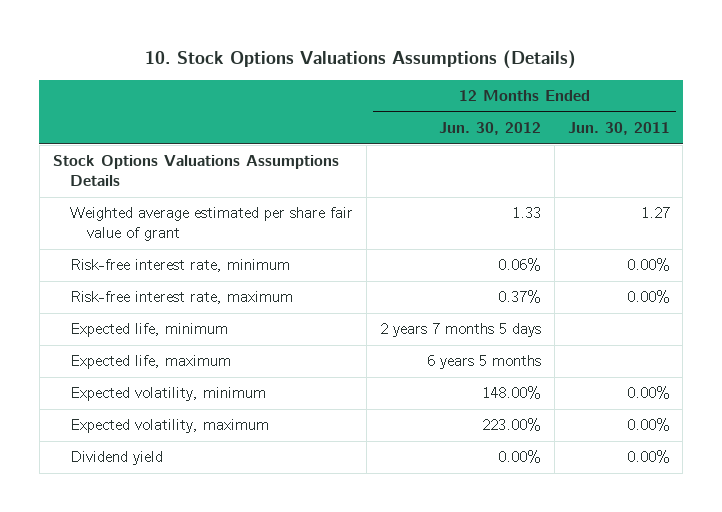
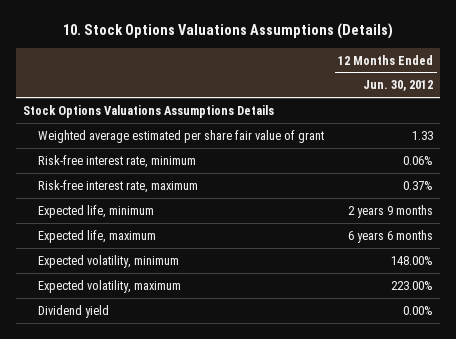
[567,122,670,136] Jun. 30, 2011 -> none
[379,323,541,338] 2 years 7 months 5 days -> [348,204,434,218] 2 years 9 months
[426,355,541,370] 6 years 5 months -> [348,229,434,243] 6 years 6 months

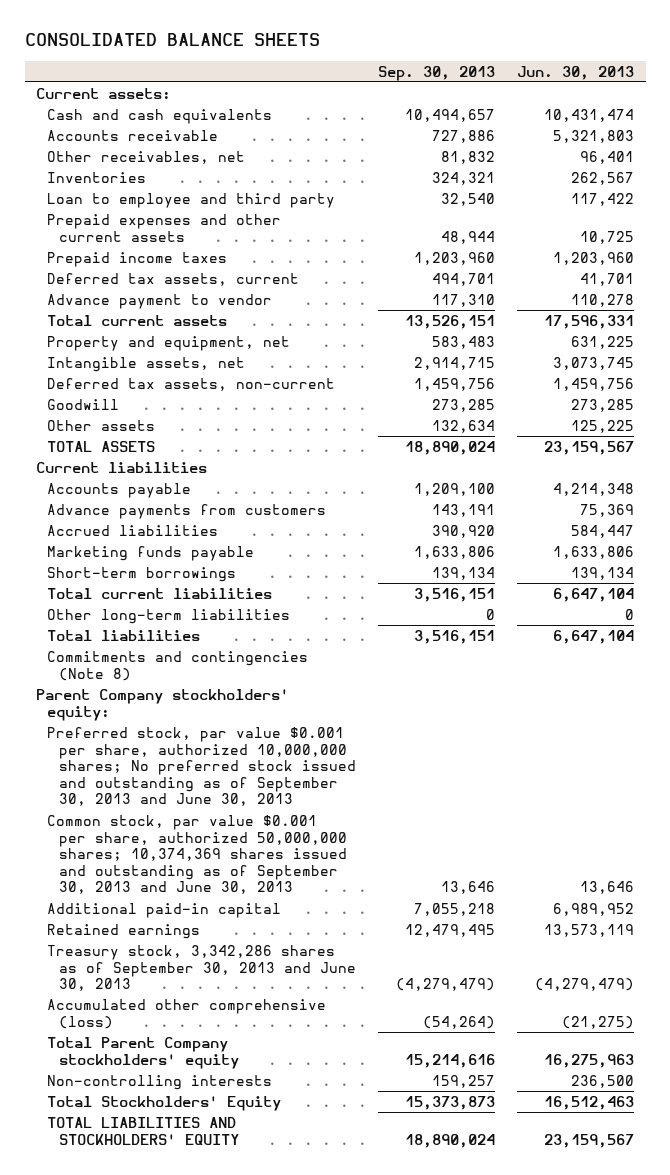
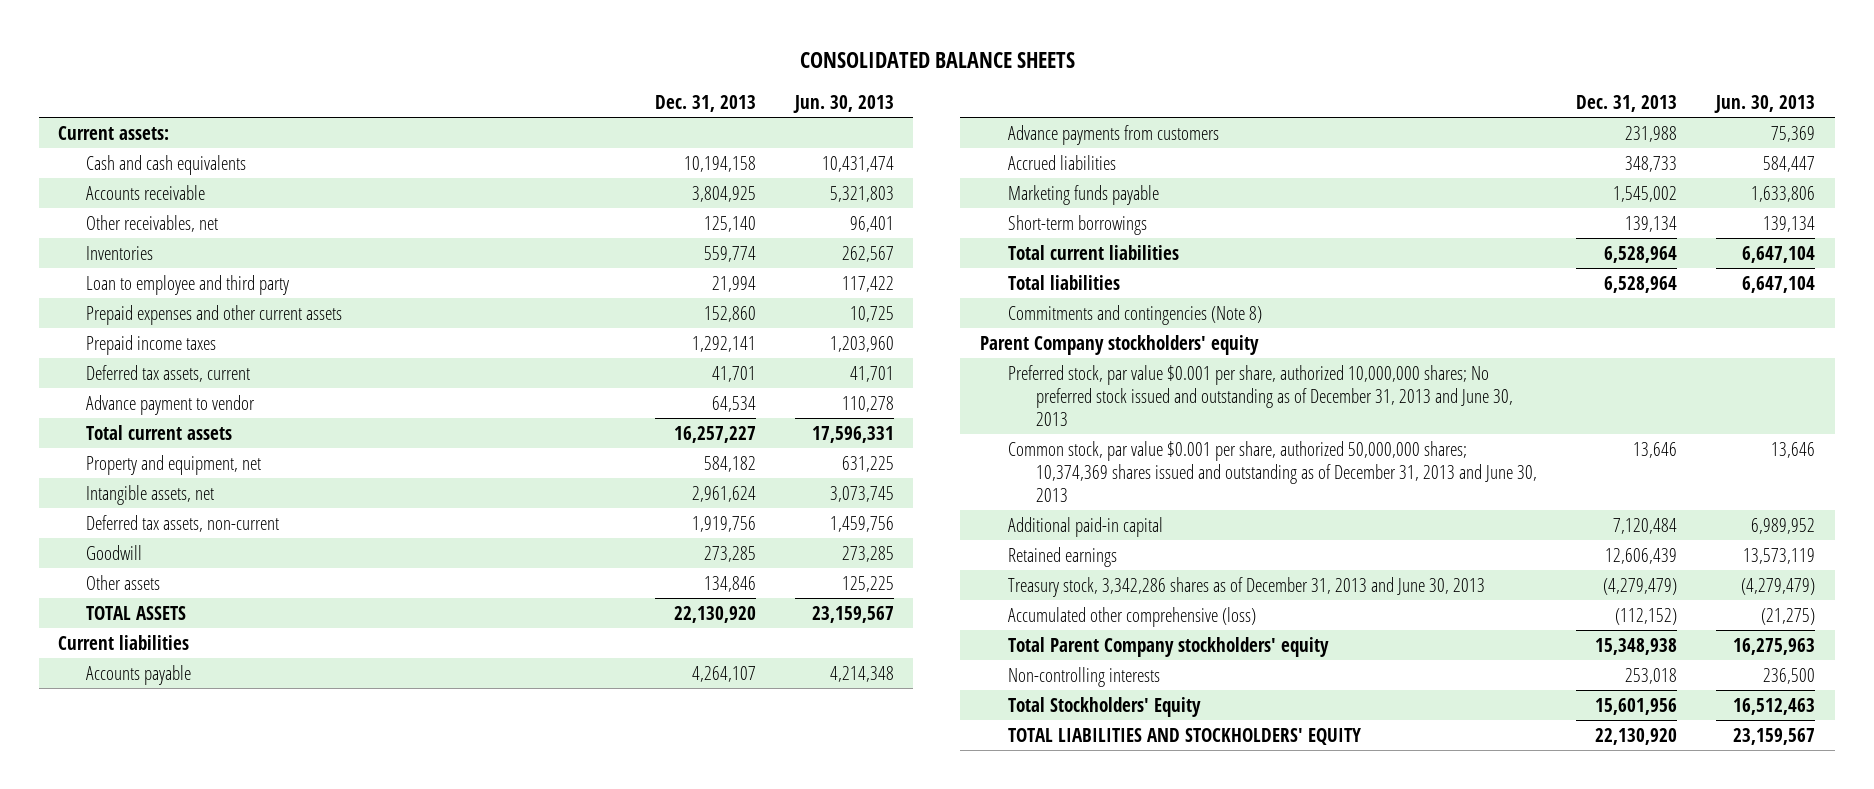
[378,65,496,81] Sep. 30, 2013 -> none
none -> [654,94,756,112] Dec. 31, 2013
[47,608,291,624] Other long-term liabilities -> none
[35,688,289,721] Parent Company stockholders' equity: -> [980,334,1260,355] Parent Company stockholders' equity
[47,726,356,807] Preferred stock, par value $0.001 per share, authorized 10,000,000 shares; No preferred stock issued and outstanding as of September 30, 2013 and June 30, 2013 -> [1008,364,1514,426] Preferred stock, par value $0.001 per share, authorized 10,000,000 shares; No preferred stock issued and outstanding as of December 31, 2013 and June 30, 2013
[47,814,347,895] Common stock, par value $0.001 per share, authorized 50,000,000 shares; 10,374,369 shares issued and outstanding as of September 30, 2013 and June 30, 2013 -> [1008,440,1538,502] Common stock, par value $0.001 per share, authorized 50,000,000 shares; 10,374,369 shares issued and outstanding as of December 31, 2013 and June 30, 2013
[47,944,356,992] Treasury stock, 3,342,286 shares as of September 30, 2013 and June 30, 2013 -> [1008,576,1486,597] Treasury stock, 3,342,286 shares as of December 31, 2013 and June 30, 2013

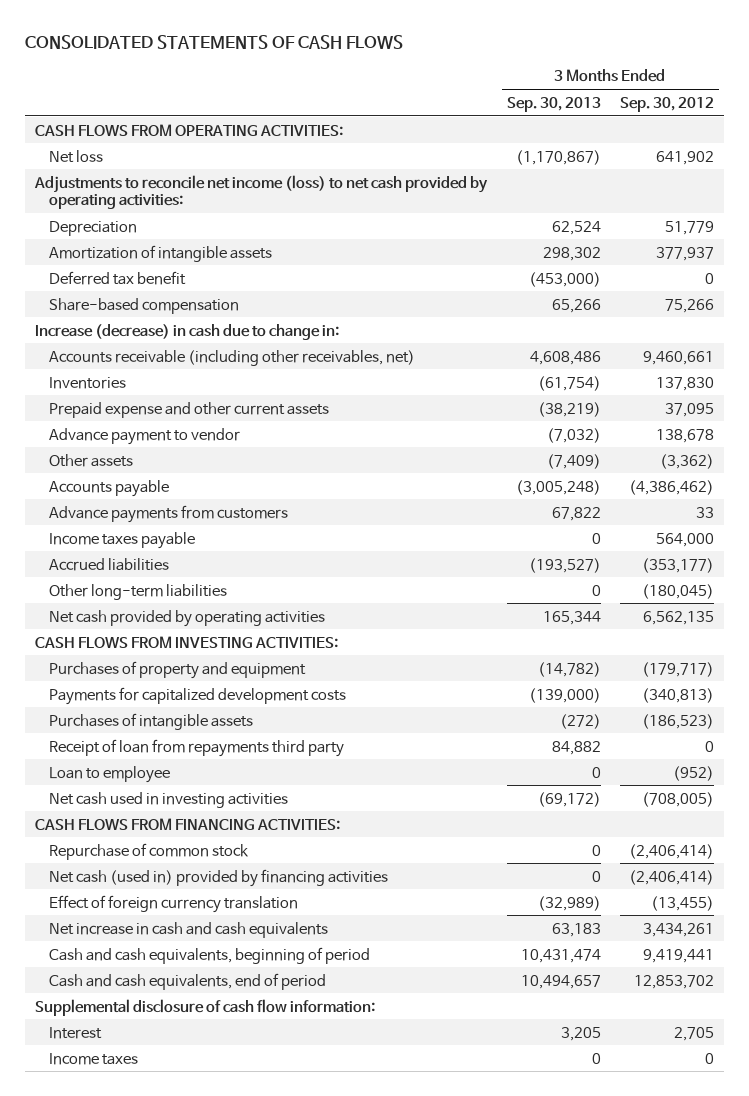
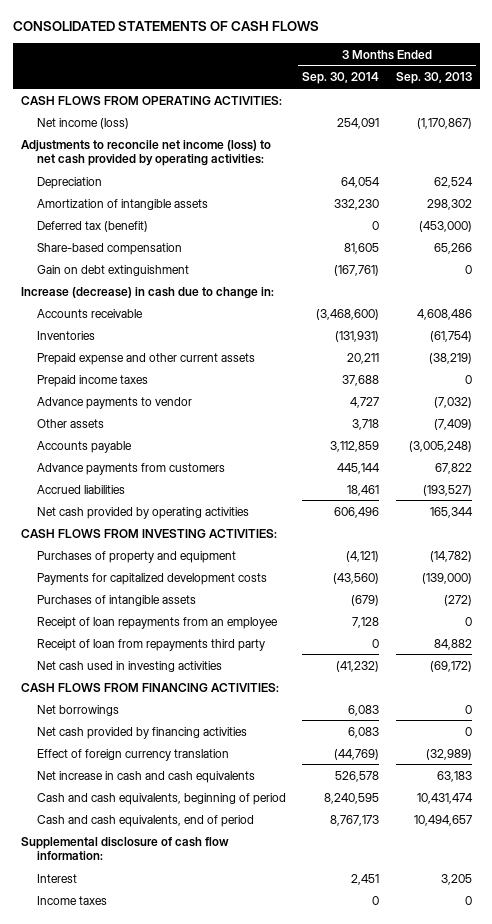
[619,96,714,112] Sep. 30, 2012 -> none
none -> [302,72,380,85] Sep. 30, 2014
[48,149,103,163] Net loss -> [37,117,130,129] Net income (loss)
[48,270,186,285] Deferred tax benefit -> [37,220,149,232] Deferred tax (benefit)
none -> [37,264,190,276] Gain on debt extinguishment
[48,349,415,366] Accounts receivable (including other receivables, net) -> [37,308,144,318] Accounts receivable
none -> [37,374,149,387] Prepaid income taxes
[48,427,240,445] Advance payment to vendor -> [37,396,193,409] Advance payments to vendor
[48,531,195,549] Income taxes payable -> none
[48,583,227,600] Other long-term liabilities -> none
none -> [37,616,279,629] Receipt of loan repayments from an employee
[48,765,170,783] Loan to employee -> none
[48,842,249,860] Repurchase of common stock -> none
none -> [37,704,120,716] Net borrowings
[48,868,388,887] Net cash (used in) provided by financing activities -> [37,726,248,739] Net cash provided by financing activities

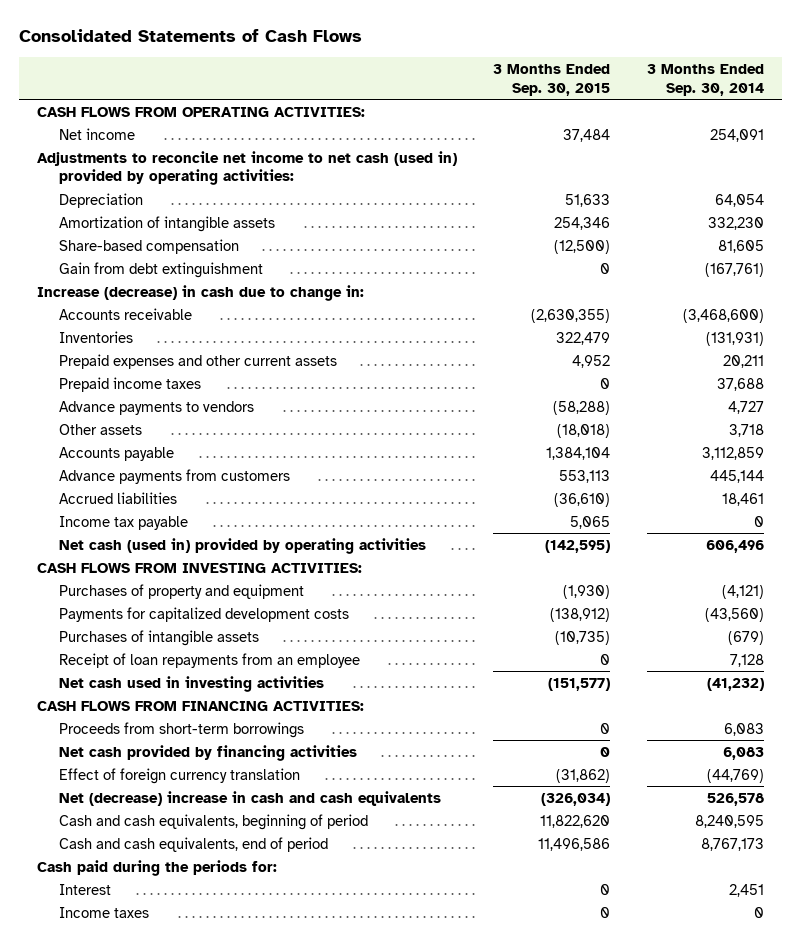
[12,21,319,32] CONSOLIDATED STATEMENTS OF CASH FLOWS -> [18,29,362,43] Consolidated Statements of Cash Flows
[395,72,472,85] Sep. 30, 2013 -> none
none -> [493,63,611,96] 3 Months Ended Sep. 30, 2015
[37,117,130,129] Net income (loss) -> [58,127,135,140] Net income
[20,139,271,166] Adjustments to reconcile net income (loss) to net cash provided by operating activities: -> [36,150,457,186] Adjustments to reconcile net income to net cash (used in) provided by operating activities:
[37,220,149,232] Deferred tax (benefit) -> none
[37,264,190,276] Gain on debt extinguishment -> [58,261,263,278] Gain from debt extinguishment
[37,352,256,365] Prepaid expense and other current assets -> [58,353,337,369] Prepaid expenses and other current assets
[37,396,193,409] Advance payments to vendor -> [58,400,254,415] Advance payments to vendors
none -> [58,515,188,530] Income tax payable
[37,506,250,519] Net cash provided by operating activities -> [58,537,426,554] Net cash (used in) provided by operating activities
[37,638,266,651] Receipt of loan from repayments third party -> none
[37,704,120,716] Net borrowings -> [58,721,304,738] Proceeds from short-term borrowings
[37,770,256,783] Net increase in cash and cash equivalents -> [58,790,441,806] Net (decrease) increase in cash and cash equivalents
[20,836,229,860] Supplemental disclosure of cash flow information: -> none
none -> [36,859,277,876] Cash paid during the periods for:

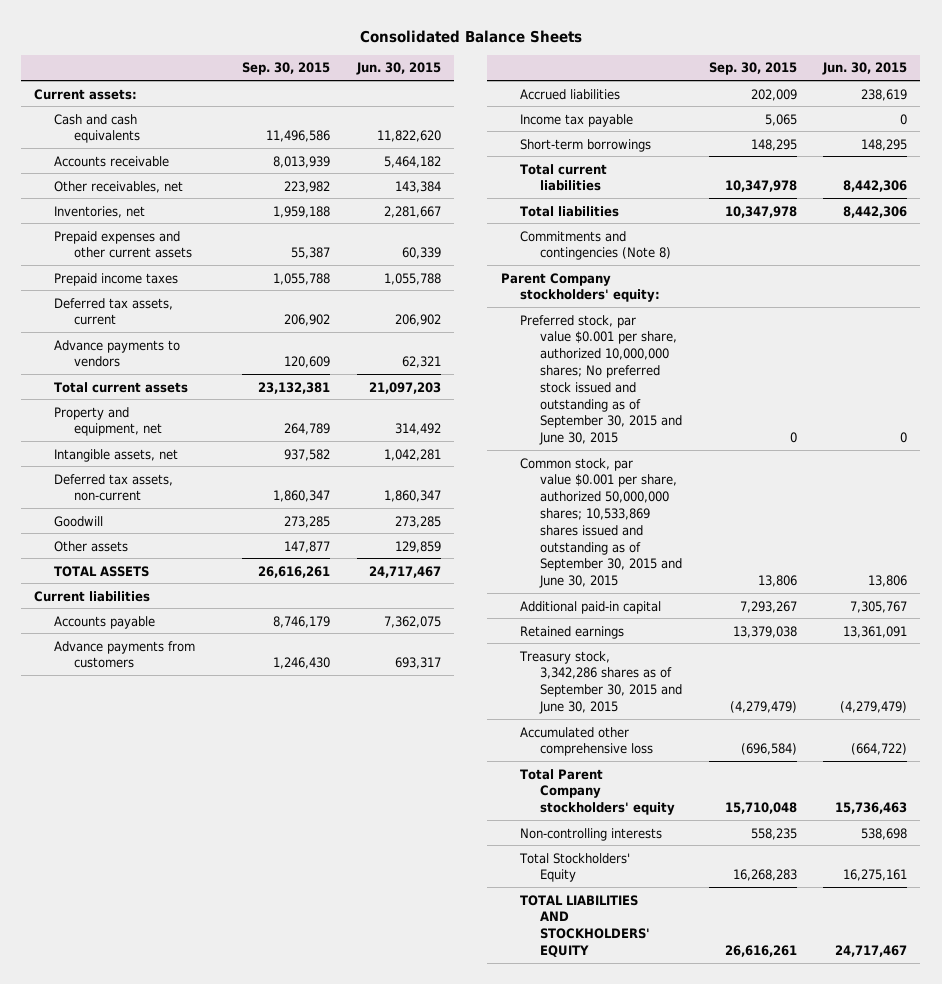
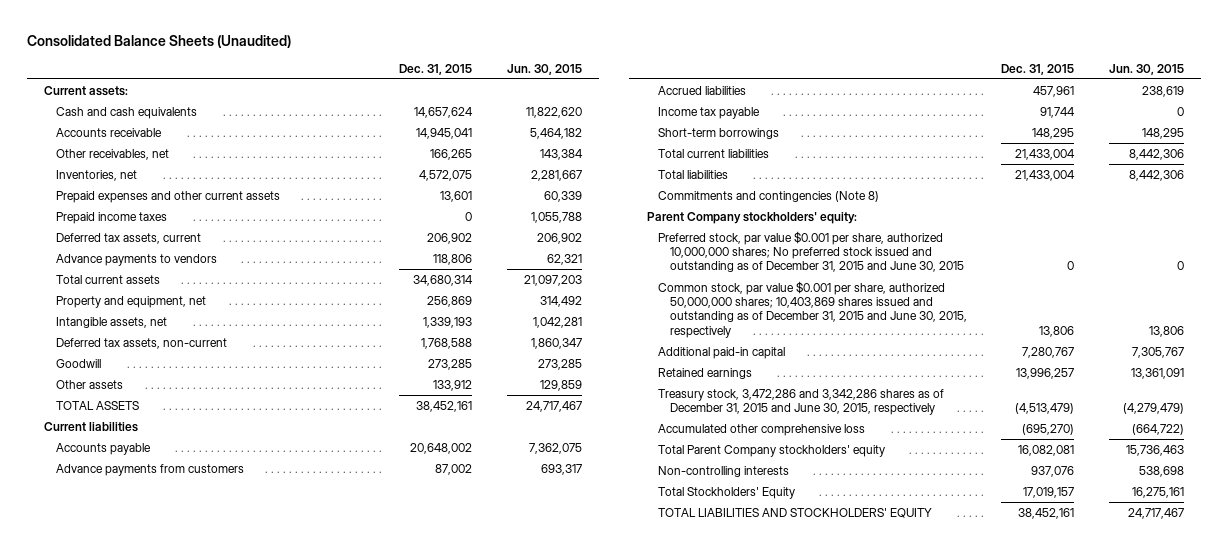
[359,29,582,43] Consolidated Balance Sheets -> [27,34,292,48] Consolidated Balance Sheets (Unaudited)
[242,62,331,76] Sep. 30, 2015 -> none
none -> [399,63,473,75] Dec. 31, 2015
[520,314,682,446] Preferred stock, par value $0.001 per share, authorized 10,000,000 shares; No preferred stock issued and outstanding as of September 30, 2015 and June 30, 2015 -> [658,230,964,273] Preferred stock, par value $0.001 per share, authorized 10,000,000 shares; No preferred stock issued and outstanding as of December 31, 2015 and June 30, 2015
[520,457,682,589] Common stock, par value $0.001 per share, authorized 50,000,000 shares; 10,533,869 shares issued and outstanding as of September 30, 2015 and June 30, 2015 -> [658,280,967,338] Common stock, par value $0.001 per share, authorized 50,000,000 shares; 10,403,869 shares issued and outstanding as of December 31, 2015 and June 30, 2015, respectively
[519,650,682,714] Treasury stock, 3,342,286 shares as of September 30, 2015 and June 30, 2015 -> [658,388,945,416] Treasury stock, 3,472,286 and 3,342,286 shares as of December 31, 2015 and June 30, 2015, respectively

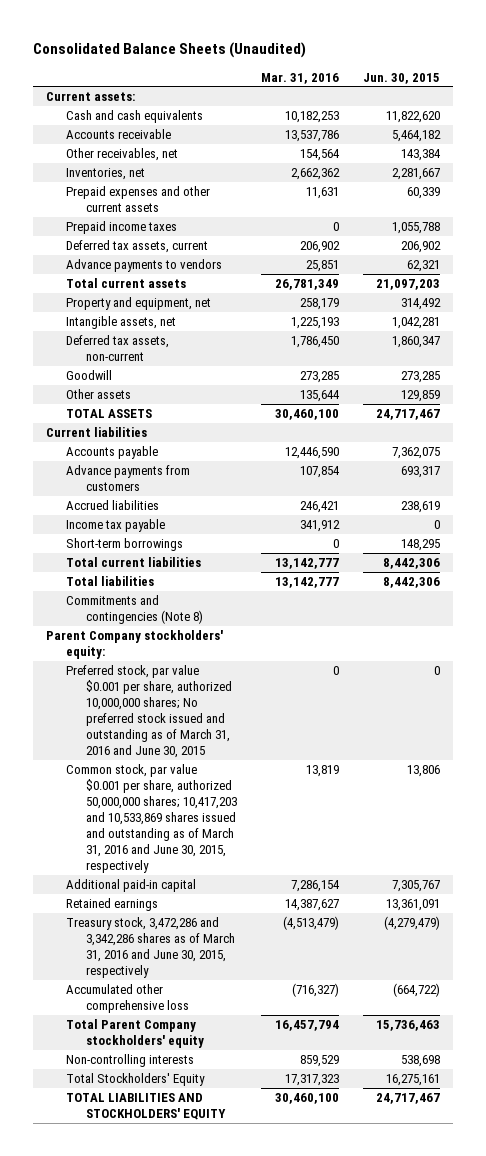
[399,63,473,75] Dec. 31, 2015 -> none
none -> [260,72,339,84] Mar. 31, 2016
[658,230,964,273] Preferred stock, par value $0.001 per share, authorized 10,000,000 shares; No preferred stock issued and outstanding as of December 31, 2015 and June 30, 2015 -> [65,665,232,759] Preferred stock, par value $0.001 per share, authorized 10,000,000 shares; No preferred stock issued and outstanding as of March 31, 2016 and June 30, 2015
[658,280,967,338] Common stock, par value $0.001 per share, authorized 50,000,000 shares; 10,403,869 shares issued and outstanding as of December 31, 2015 and June 30, 2015, respectively -> [65,764,237,874] Common stock, par value $0.001 per share, authorized 50,000,000 shares; 10,417,203 and 10,533,869 shares issued and outstanding as of March 31, 2016 and June 30, 2015, respectively
[658,388,945,416] Treasury stock, 3,472,286 and 3,342,286 shares as of December 31, 2015 and June 30, 2015, respectively -> [65,917,235,979] Treasury stock, 3,472,286 and 3,342,286 shares as of March 31, 2016 and June 30, 2015, respectively

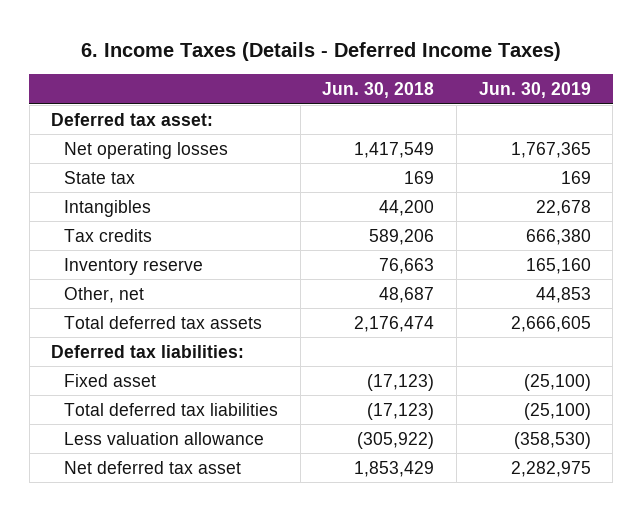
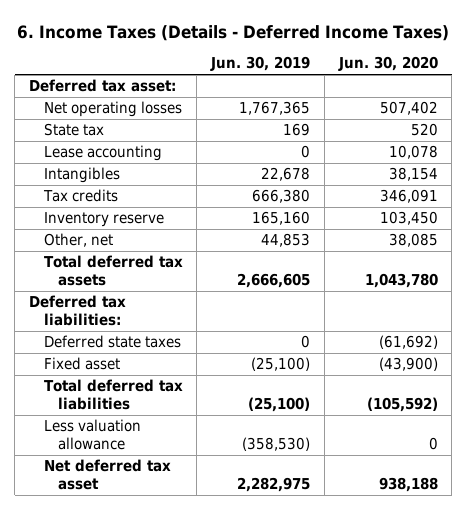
[322,82,435,99] Jun. 30, 2018 -> none
none -> [337,56,438,72] Jun. 30, 2020
none -> [43,145,162,162] Lease accounting
none -> [43,335,181,349] Deferred state taxes

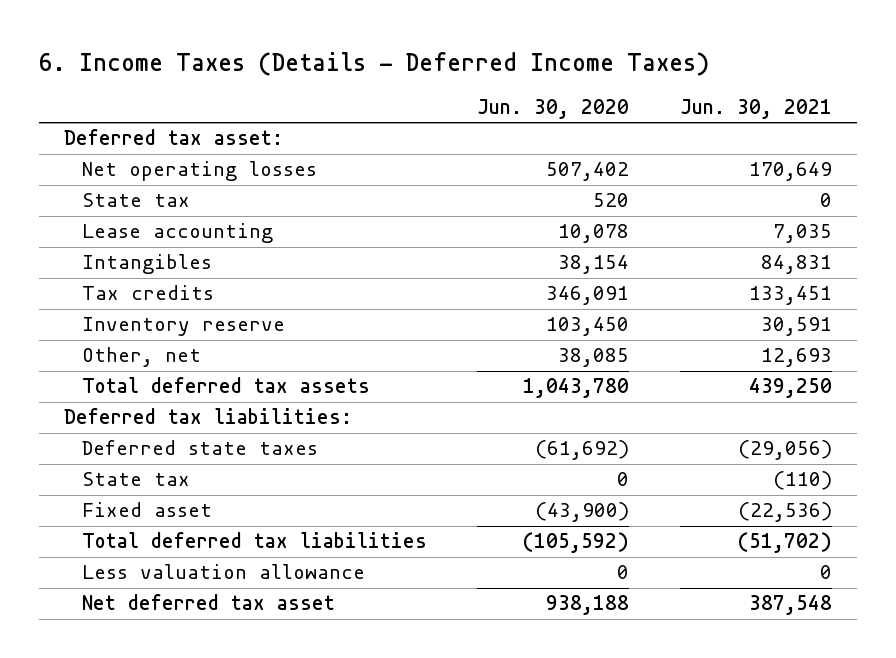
[210,56,311,72] Jun. 30, 2019 -> none
none -> [679,99,832,120] Jun. 30, 2021
none -> [81,472,190,487] State tax

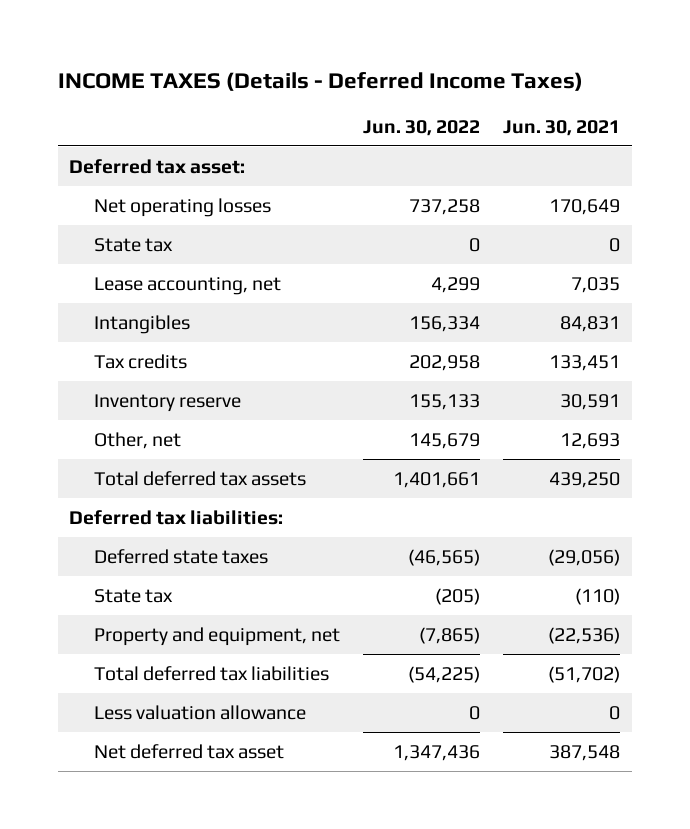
[38,51,709,76] 6. Income Taxes (Details - Deferred Income Taxes) -> [57,71,583,91] INCOME TAXES (Details - Deferred Income Taxes)
[477,99,630,120] Jun. 30, 2020 -> none
none -> [363,120,481,137] Jun. 30, 2022
[81,223,273,244] Lease accounting -> [93,276,281,295] Lease accounting, net
[81,502,212,518] Fixed asset -> [93,626,340,646] Property and equipment, net

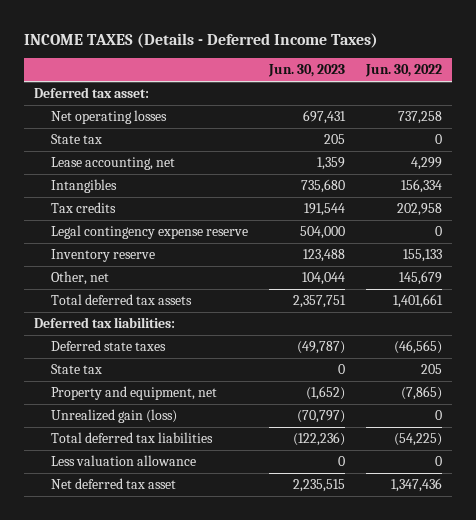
[503,120,621,137] Jun. 30, 2021 -> none
none -> [268,64,346,78] Jun. 30, 2023
none -> [51,225,249,240] Legal contingency expense reserve
[435,587,481,605] (205) -> [420,364,442,375] 205
none -> [51,409,178,424] Unrealized gain (loss)

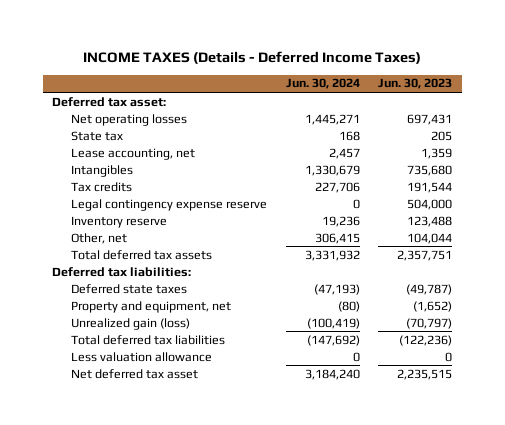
[364,64,442,78] Jun. 30, 2022 -> none
none -> [285,78,360,90] Jun. 30, 2024
[51,364,103,375] State tax -> none

